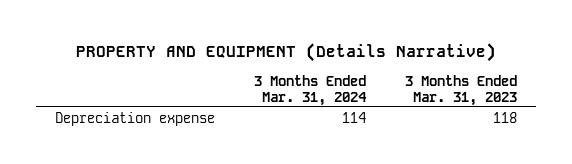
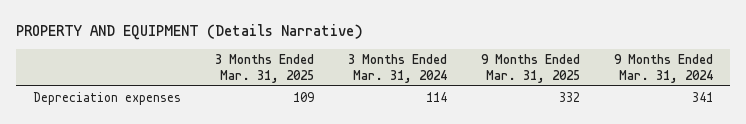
[404,74,517,106] 3 Months Ended Mar. 31, 2023 -> none
none -> [215,54,315,83] 3 Months Ended Mar. 31, 2025
none -> [481,54,581,83] 9 Months Ended Mar. 31, 2025
none -> [614,54,714,83] 9 Months Ended Mar. 31, 2024
[55,111,216,126] Depreciation expense -> [33,92,182,106] Depreciation expenses

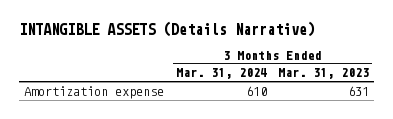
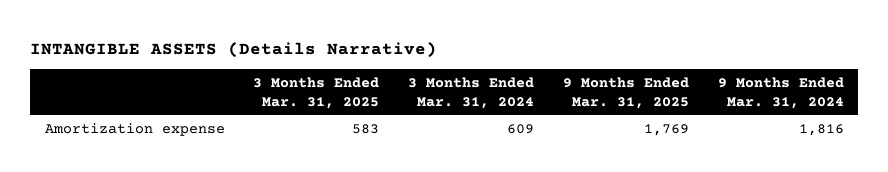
[277,68,369,80] Mar. 31, 2023 -> none
none -> [253,76,380,109] 3 Months Ended Mar. 31, 2025
none -> [562,76,689,109] 9 Months Ended Mar. 31, 2025
none -> [717,76,844,109] 9 Months Ended Mar. 31, 2024
[245,85,267,96] 610 -> [507,123,535,134] 609

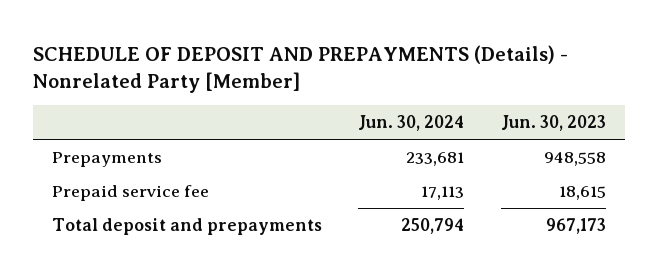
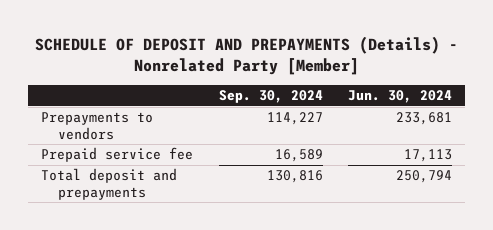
[501,115,607,132] Jun. 30, 2023 -> none
none -> [218,89,323,103] Sep. 30, 2024
[51,152,162,168] Prepayments -> [41,112,154,140] Prepayments to vendors

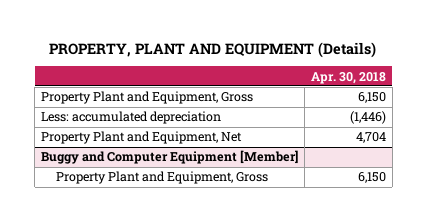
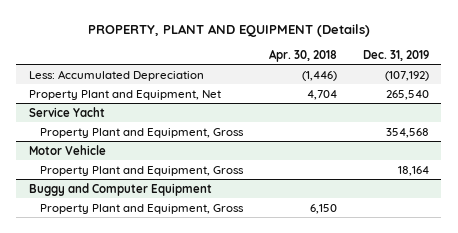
none -> [362,49,429,61] Dec. 31, 2019
[40,91,253,105] Property Plant and Equipment, Gross -> none
[40,111,221,125] Less: accumulated depreciation -> [28,69,204,81] Less: Accumulated Depreciation
none -> [28,106,105,117] Service Yacht
none -> [40,127,245,138] Property Plant and Equipment, Gross
none -> [28,144,106,155] Motor Vehicle
none -> [40,165,245,176] Property Plant and Equipment, Gross
[40,150,298,165] Buggy and Computer Equipment [Member] -> [28,182,212,196] Buggy and Computer Equipment

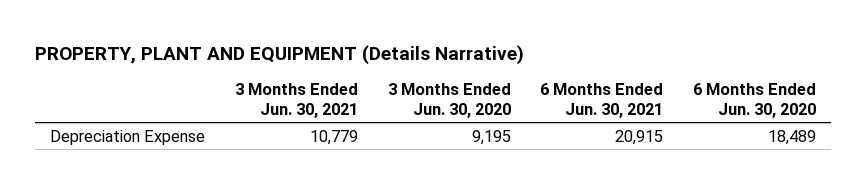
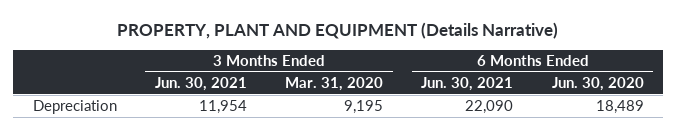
[387,83,511,119] 3 Months Ended Jun. 30, 2020 -> none
none -> [285,76,384,91] Mar. 31, 2020
[49,129,205,145] Depreciation Expense -> [32,100,117,115] Depreciation
[309,129,358,145] 10,779 -> [198,100,247,115] 11,954
[615,129,664,145] 20,915 -> [465,100,514,115] 22,090

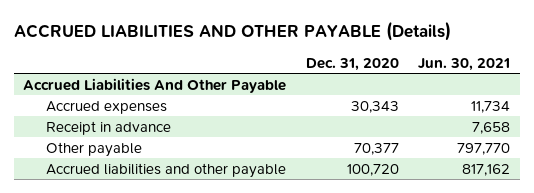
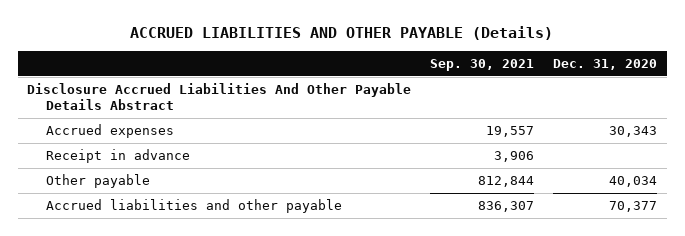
[418,57,511,71] Jun. 30, 2021 -> none
none -> [430,58,535,71] Sep. 30, 2021
[23,77,287,93] Accrued Liabilities And Other Payable -> [27,83,412,111] Disclosure Accrued Liabilities And Other Payable Details Abstract
[353,142,399,155] 70,377 -> [609,176,658,188] 40,034
[346,163,399,176] 100,720 -> [609,201,658,213] 70,377

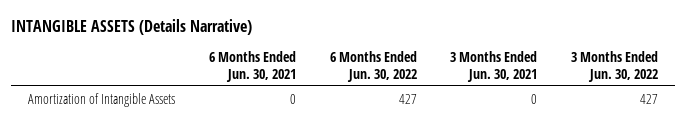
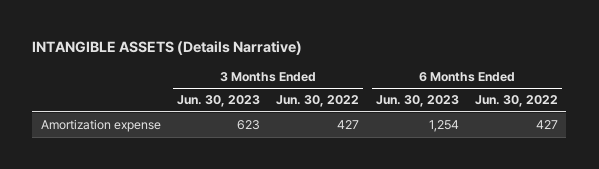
[208,51,296,82] 6 Months Ended Jun. 30, 2021 -> none
[450,51,538,82] 3 Months Ended Jun. 30, 2021 -> none
none -> [177,95,261,108] Jun. 30, 2023
none -> [375,95,459,108] Jun. 30, 2023
[27,92,175,107] Amortization of Intangible Assets -> [40,119,161,133] Amortization expense

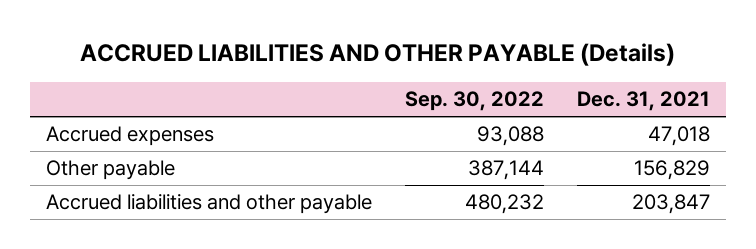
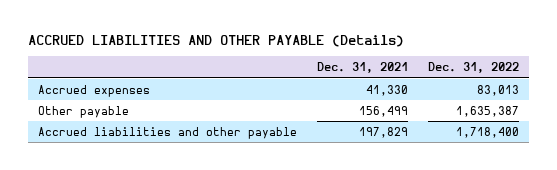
[404,91,544,112] Sep. 30, 2022 -> none
none -> [427,62,519,74] Dec. 31, 2022
[647,126,710,147] 47,018 -> [365,84,408,96] 41,330
[633,160,710,181] 156,829 -> [358,105,408,117] 156,499
[631,194,710,215] 203,847 -> [358,126,408,138] 197,829

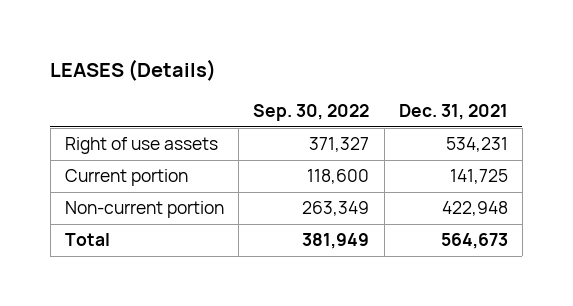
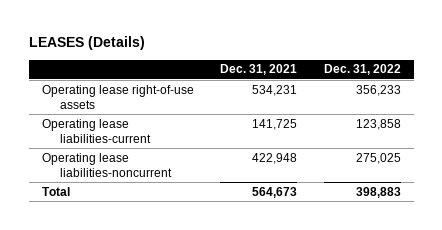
[253,104,370,122] Sep. 30, 2022 -> none
none -> [323,64,401,76] Dec. 31, 2022
[65,137,219,155] Right of use assets -> [41,84,194,109] Operating lease right-of-use assets
[65,169,189,187] Current portion -> [41,118,151,143] Operating lease liabilities-current
[65,201,225,219] Non-current portion -> [41,152,172,177] Operating lease liabilities-noncurrent

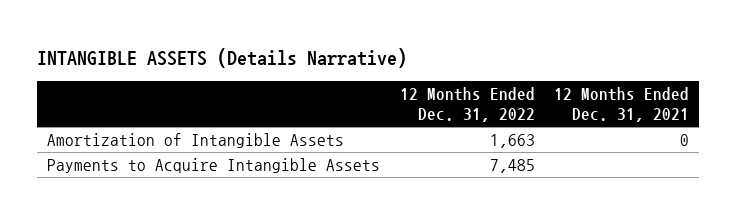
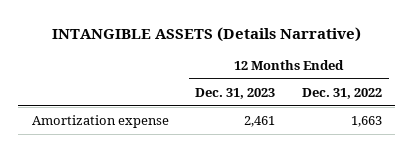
[554,86,690,123] 12 Months Ended Dec. 31, 2021 -> none
none -> [195,88,276,100] Dec. 31, 2023
[47,157,381,173] Payments to Acquire Intangible Assets -> none
[47,132,345,148] Amortization of Intangible Assets -> [31,115,169,129] Amortization expense

